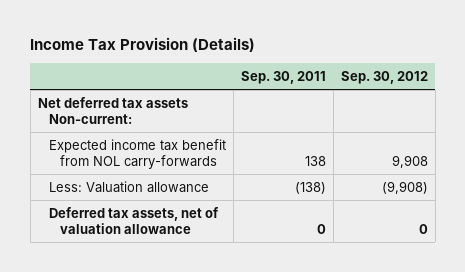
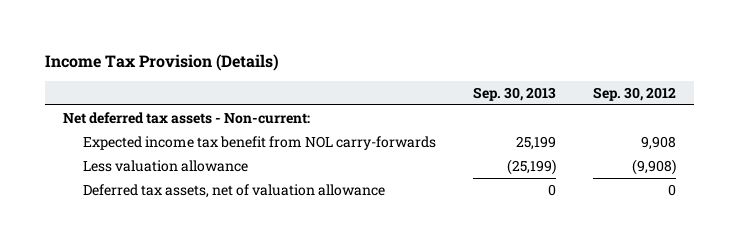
[240,70,326,84] Sep. 30, 2011 -> none
none -> [473,86,557,101] Sep. 30, 2013
[37,96,188,124] Net deferred tax assets Non-current: -> [63,112,311,125] Net deferred tax assets - Non-current:
[48,180,209,193] Less: Valuation allowance -> [83,160,249,173] Less valuation allowance

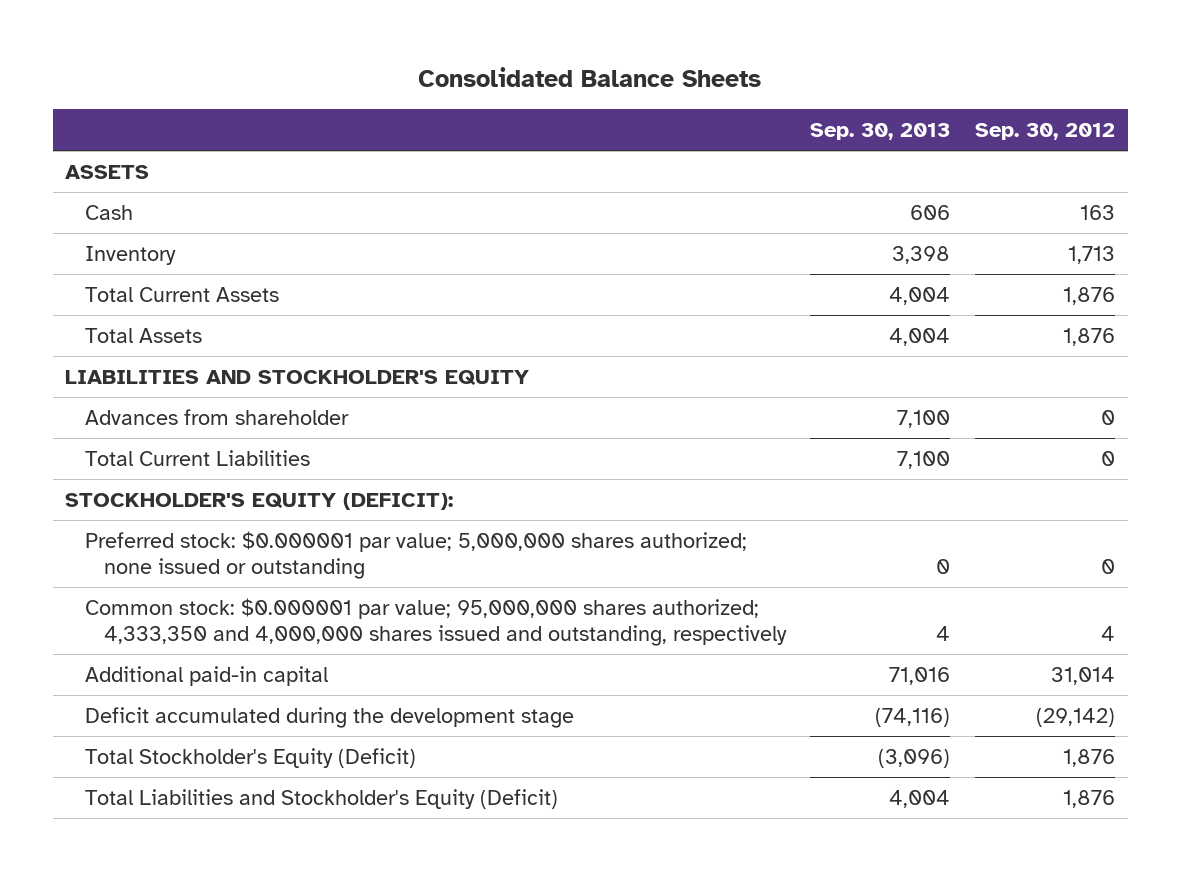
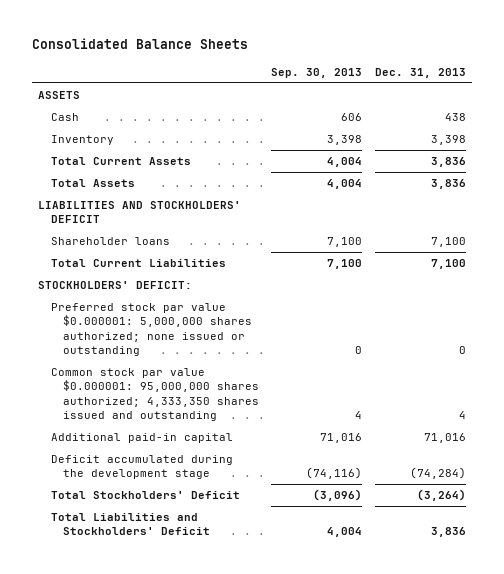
[975,123,1116,141] Sep. 30, 2012 -> none
none -> [374,67,466,78] Dec. 31, 2013
[65,370,530,387] LIABILITIES AND STOCKHOLDER'S EQUITY -> [38,201,242,224] LIABILITIES AND STOCKHOLDERS' DEFICIT
[84,409,349,426] Advances from shareholder -> [50,237,170,246] Shareholder loans
[65,493,454,511] STOCKHOLDER'S EQUITY (DEFICIT): -> [38,281,193,290] STOCKHOLDERS' DEFICIT:
[84,531,747,579] Preferred stock: $0.000001 par value; 5,000,000 shares authorized; none issued or outstanding -> [50,303,252,357] Preferred stock par value $0.000001: 5,000,000 shares authorized; none issued or outstanding
[84,598,787,646] Common stock: $0.000001 par value; 95,000,000 shares authorized; 4,333,350 and 4,000,000 shares issued and outstanding, respectively -> [50,368,259,422] Common stock par value $0.000001: 95,000,000 shares authorized; 4,333,350 shares issued and outstanding
[84,748,416,769] Total Stockholder's Equity (Deficit) -> [50,491,240,500] Total Stockholders' Deficit
[84,789,558,810] Total Liabilities and Stockholder's Equity (Deficit) -> [50,513,210,536] Total Liabilities and Stockholders' Deficit

